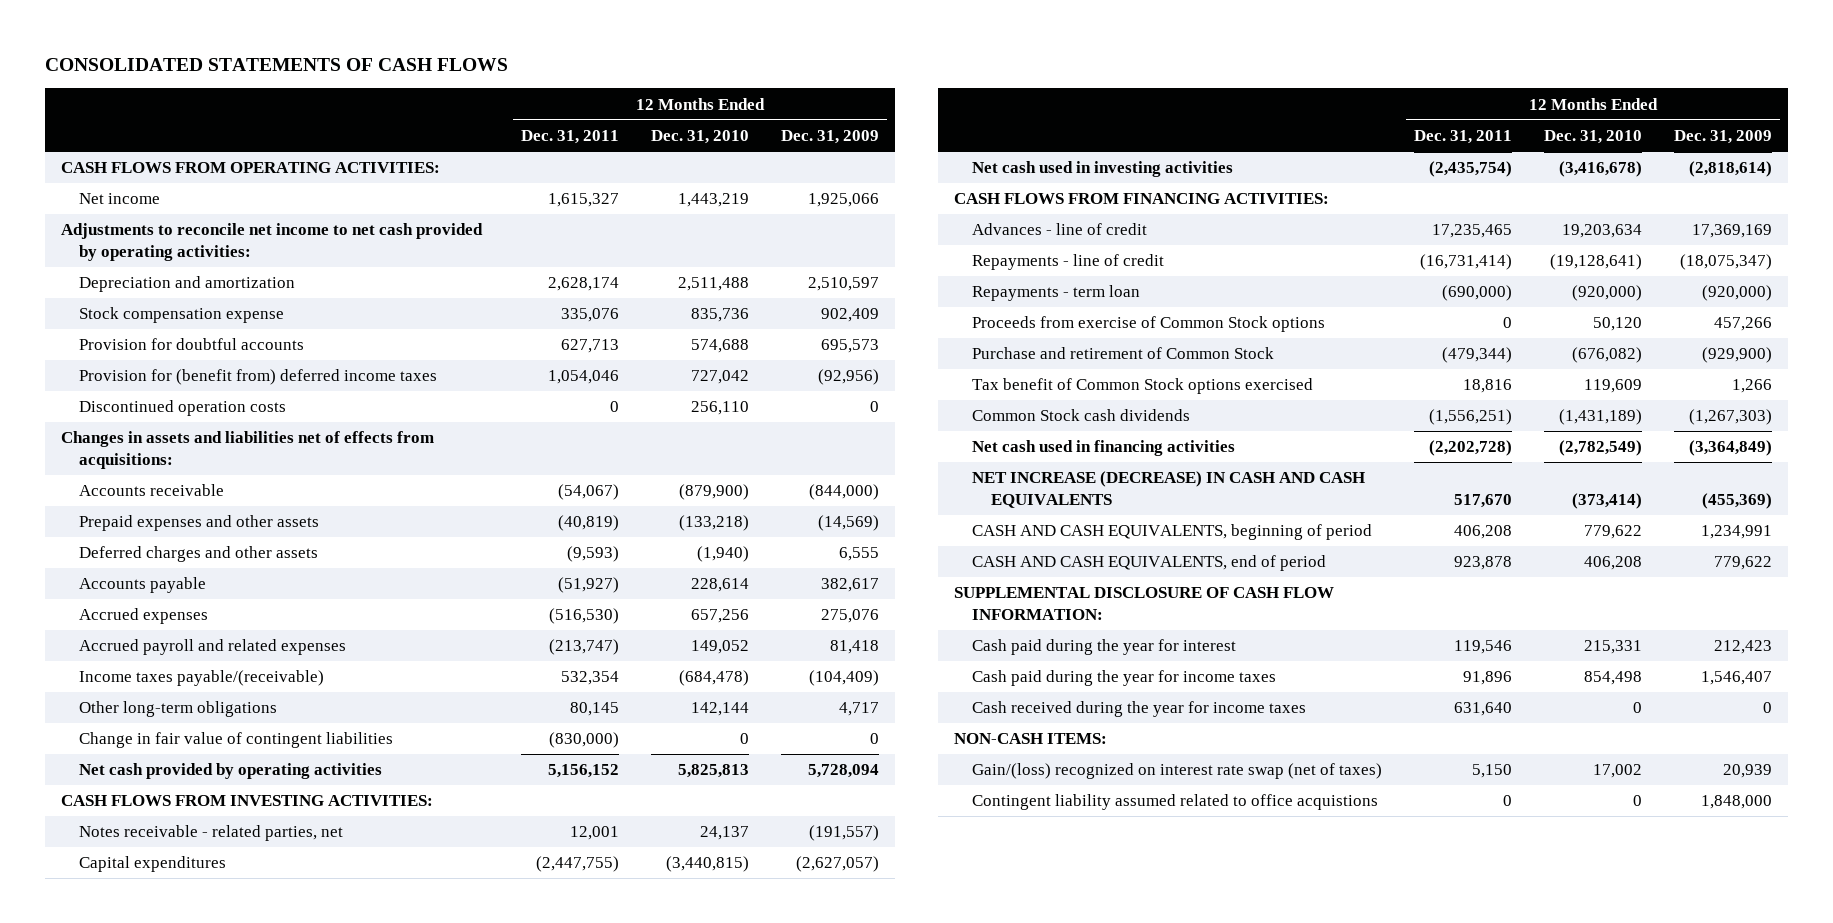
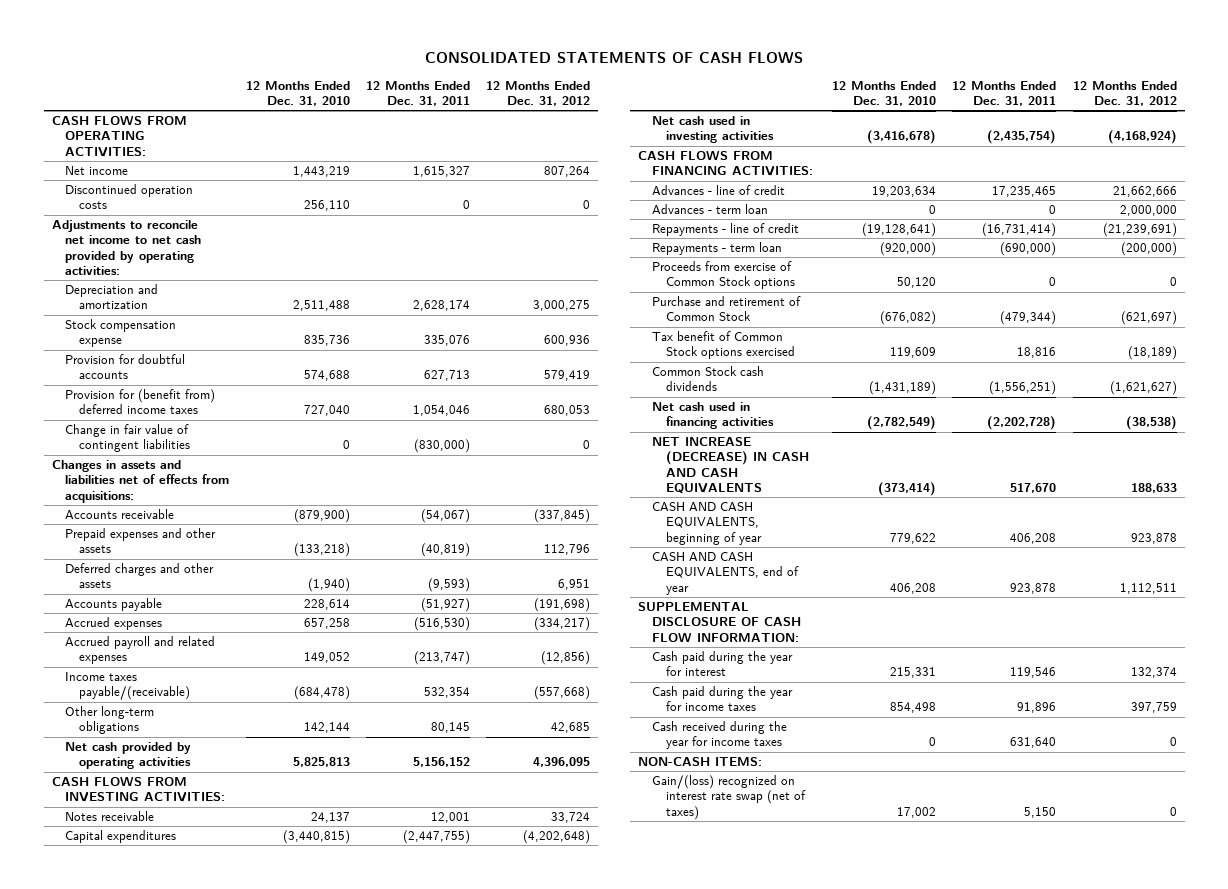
[781,130,880,145] Dec. 31, 2009 -> none
none -> [486,80,591,107] 12 Months Ended Dec. 31, 2012
[79,400,287,417] Discontinued operation costs -> [65,184,194,210] Discontinued operation costs
[691,370,750,385] 727,042 -> [303,405,350,417] 727,040
[79,732,394,749] Change in fair value of contingent liabilities -> [65,424,191,453] Change in fair value of contingent liabilities
[691,609,750,624] 657,256 -> [303,618,350,630] 657,258
[79,825,344,842] Notes receivable - related parties, net -> [65,811,155,822] Notes receivable
none -> [651,204,768,215] Advances - term loan
[972,524,1373,541] CASH AND CASH EQUIVALENTS, beginning of period -> [651,502,762,545] CASH AND CASH EQUIVALENTS, beginning of year
[972,555,1327,572] CASH AND CASH EQUIVALENTS, end of period -> [651,552,799,595] CASH AND CASH EQUIVALENTS, end of year
[972,794,1379,811] Contingent liability assumed related to office acquistions -> none

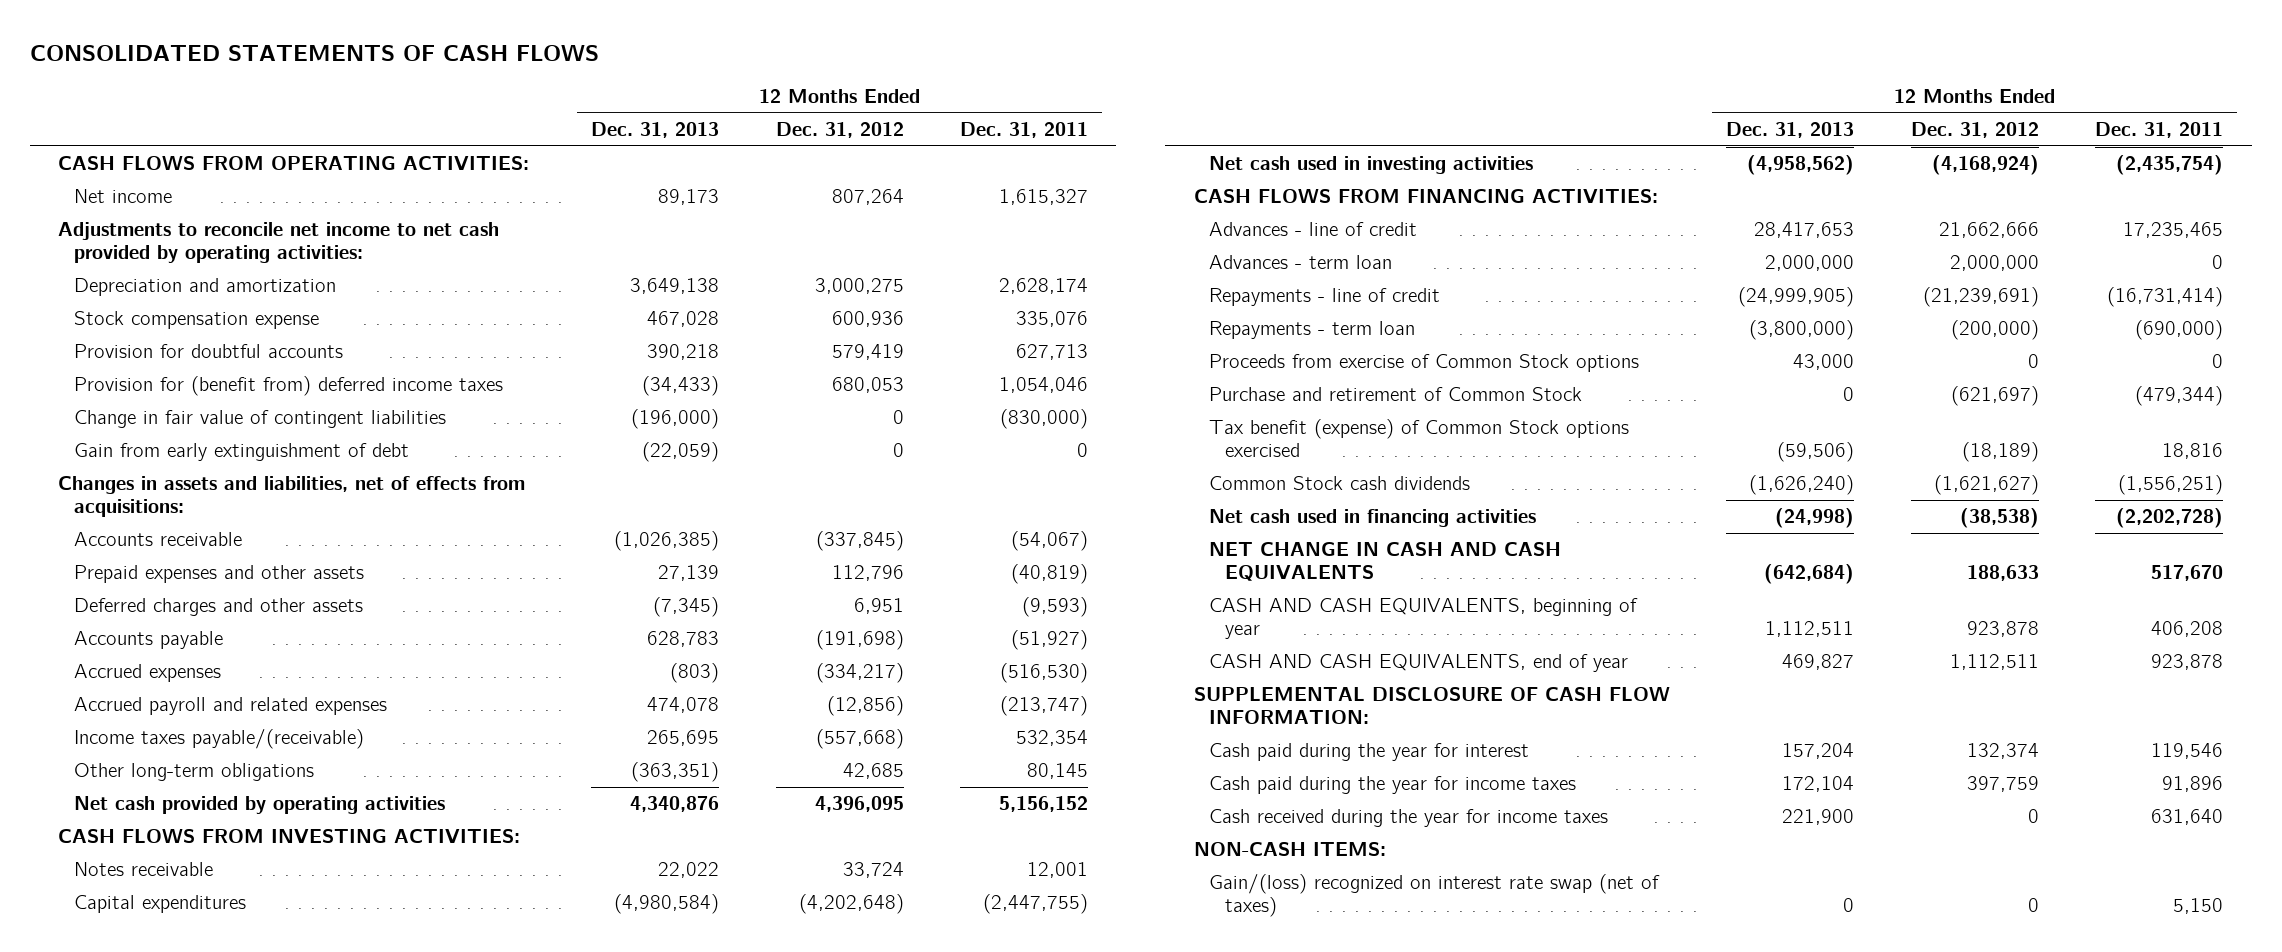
[245,80,350,107] 12 Months Ended Dec. 31, 2010 -> none
none -> [590,122,719,139] Dec. 31, 2013
[65,184,194,210] Discontinued operation costs -> none
none -> [73,443,409,462] Gain from early extinguishment of debt
[51,460,230,503] Changes in assets and liabilities net of effects from acquisitions: -> [58,476,526,518] Changes in assets and liabilities, net of effects from acquisitions:
[651,331,795,360] Tax benefit of Common Stock options exercised -> [1209,419,1630,458] Tax benefit (expense) of Common Stock options exercised
[651,437,809,495] NET INCREASE (DECREASE) IN CASH AND CASH EQUIVALENTS -> [1209,542,1562,582] NET CHANGE IN CASH AND CASH EQUIVALENTS

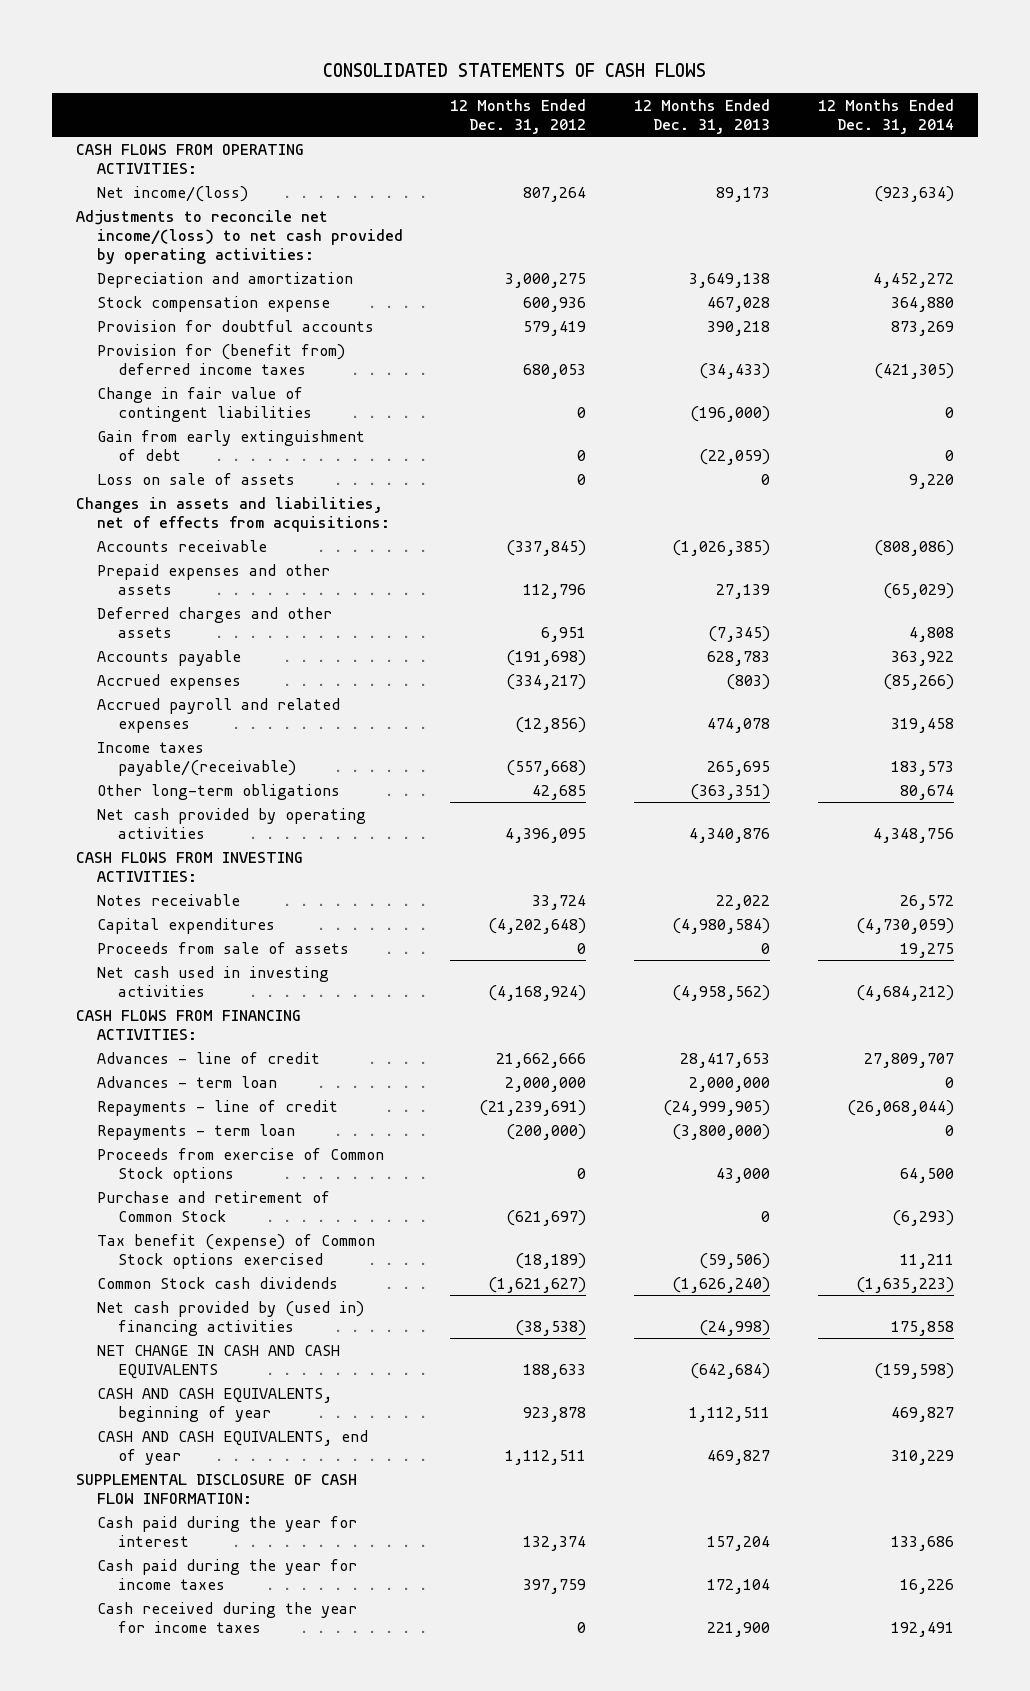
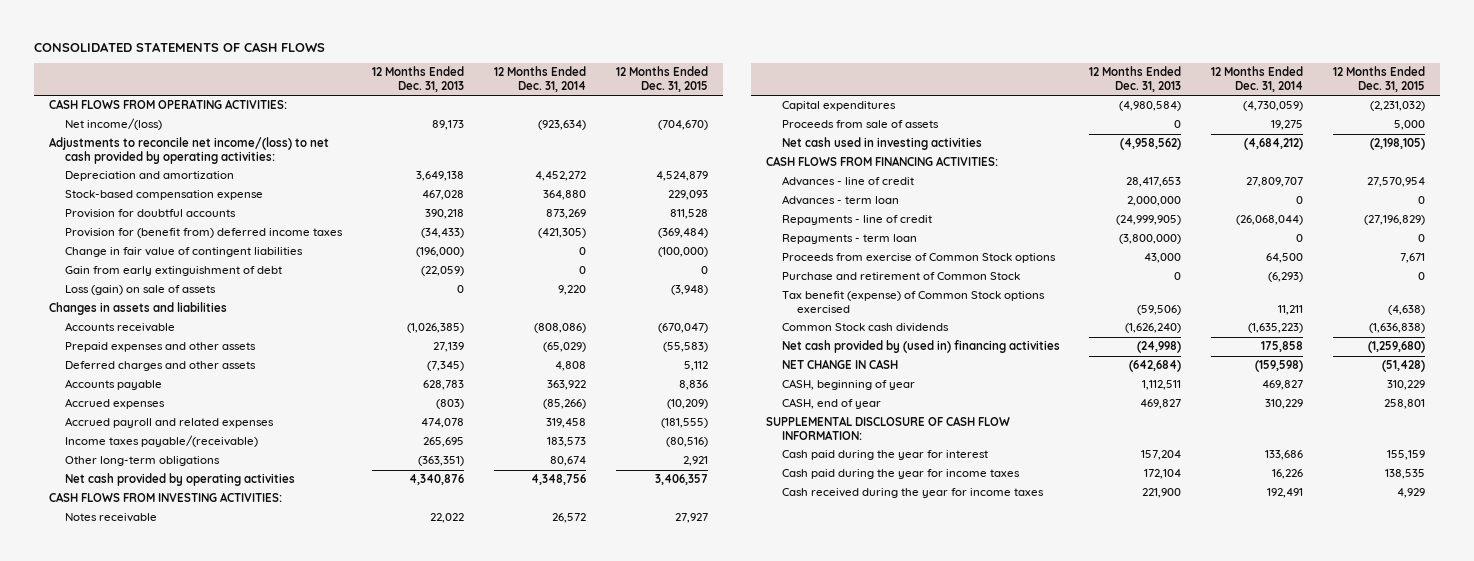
[450,98,587,134] 12 Months Ended Dec. 31, 2012 -> none
none -> [615,66,708,93] 12 Months Ended Dec. 31, 2015
[96,295,330,312] Stock compensation expense -> [64,190,263,201] Stock-based compensation expense
[96,472,295,485] Loss on sale of assets -> [64,285,216,296] Loss (gain) on sale of assets
[75,496,390,532] Changes in assets and liabilities, net of effects from acquisitions: -> [48,302,227,316] Changes in assets and liabilities
[96,1344,340,1379] NET CHANGE IN CASH AND CASH EQUIVALENTS -> [781,359,898,370] NET CHANGE IN CASH
[96,1387,332,1422] CASH AND CASH EQUIVALENTS, beginning of year -> [781,379,915,391] CASH, beginning of year
[96,1429,368,1465] CASH AND CASH EQUIVALENTS, end of year -> [781,398,881,410] CASH, end of year

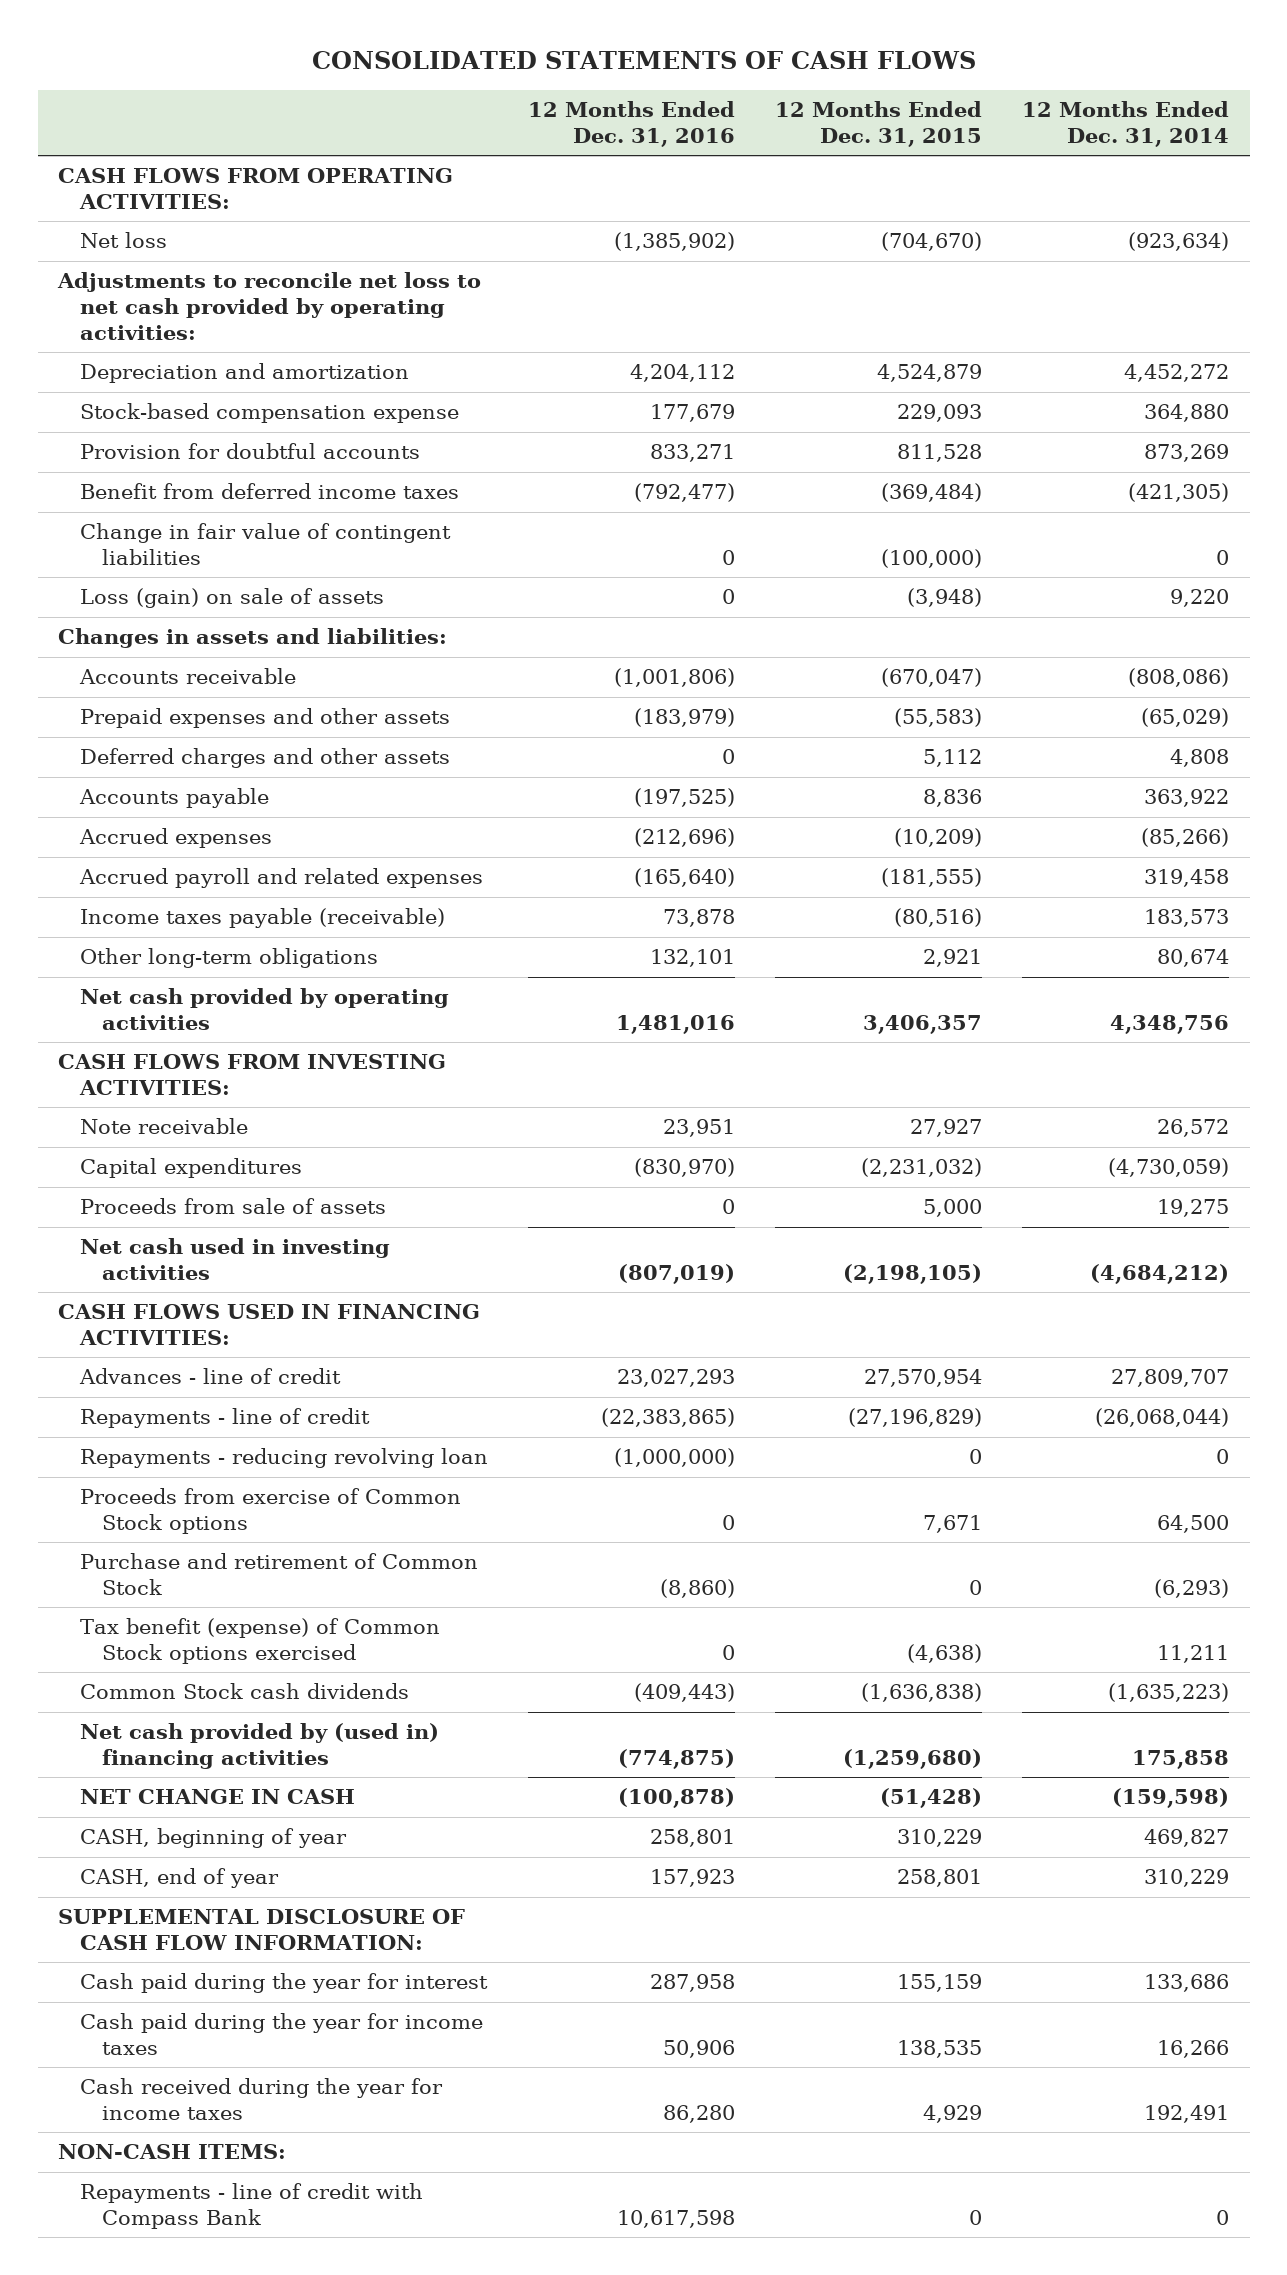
[372,66,465,93] 12 Months Ended Dec. 31, 2013 -> none
none -> [527,100,735,147] 12 Months Ended Dec. 31, 2016
[64,118,162,131] Net income/(loss) -> [79,232,167,249] Net loss
[48,137,329,165] Adjustments to reconcile net income/(loss) to net cash provided by operating activities: -> [56,272,481,340] Adjustments to reconcile net loss to net cash provided by operating activities:
[64,228,343,239] Provision for (benefit from) deferred income taxes -> [79,483,459,500] Benefit from deferred income taxes
[64,266,282,277] Gain from early extinguishment of debt -> none
[48,302,227,316] Changes in assets and liabilities -> [57,628,447,649] Changes in assets and liabilities:
[64,435,258,448] Income taxes payable/(receivable) -> [79,908,445,929] Income taxes payable (receivable)
[64,513,157,523] Notes receivable -> [79,1118,248,1135] Note receivable
[765,156,998,167] CASH FLOWS FROM FINANCING ACTIVITIES: -> [57,1304,480,1345] CASH FLOWS USED IN FINANCING ACTIVITIES:
[781,195,899,206] Advances - term loan -> none
[781,234,917,245] Repayments - term loan -> [79,1448,488,1469] Repayments - reducing revolving loan
[1272,469,1304,480] 16,226 -> [1157,2039,1230,2058] 16,266
none -> [57,2144,286,2160] NON-CASH ITEMS:
none -> [79,2183,423,2229] Repayments - line of credit with Compass Bank

